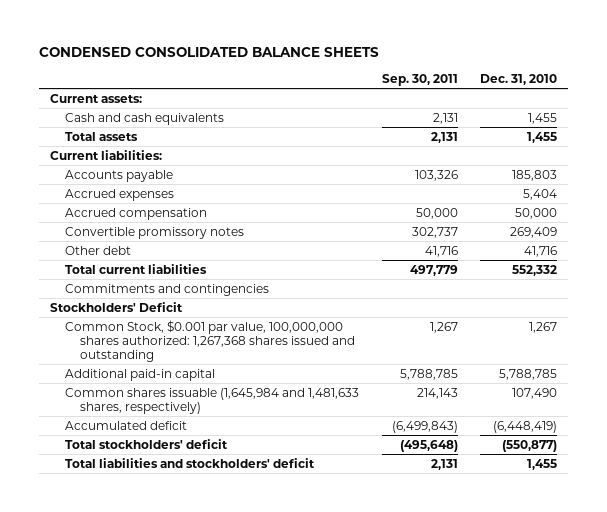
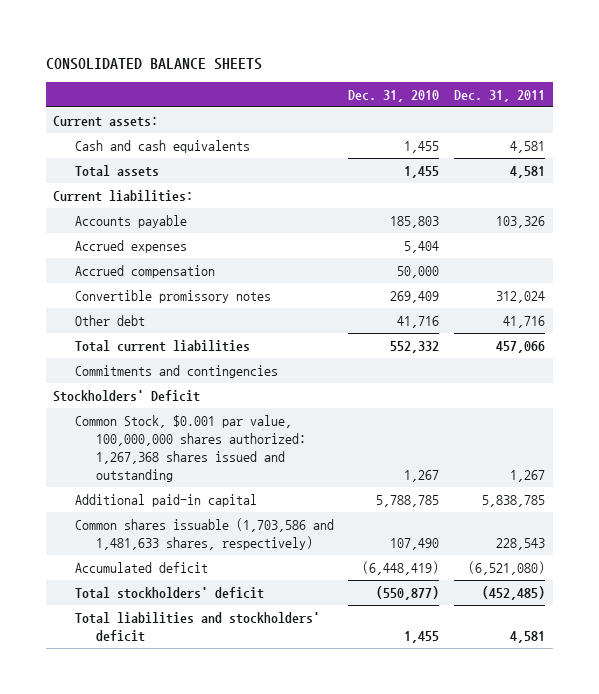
[38,47,379,58] CONDENSED CONSOLIDATED BALANCE SHEETS -> [46,57,263,70] CONSOLIDATED BALANCE SHEETS
[381,73,458,86] Sep. 30, 2011 -> none
none -> [454,89,546,102] Dec. 31, 2011
[65,387,360,414] Common shares issuable (1,645,984 and 1,481,633 shares, respectively) -> [74,517,334,550] Common shares issuable (1,703,586 and 1,481,633 shares, respectively)

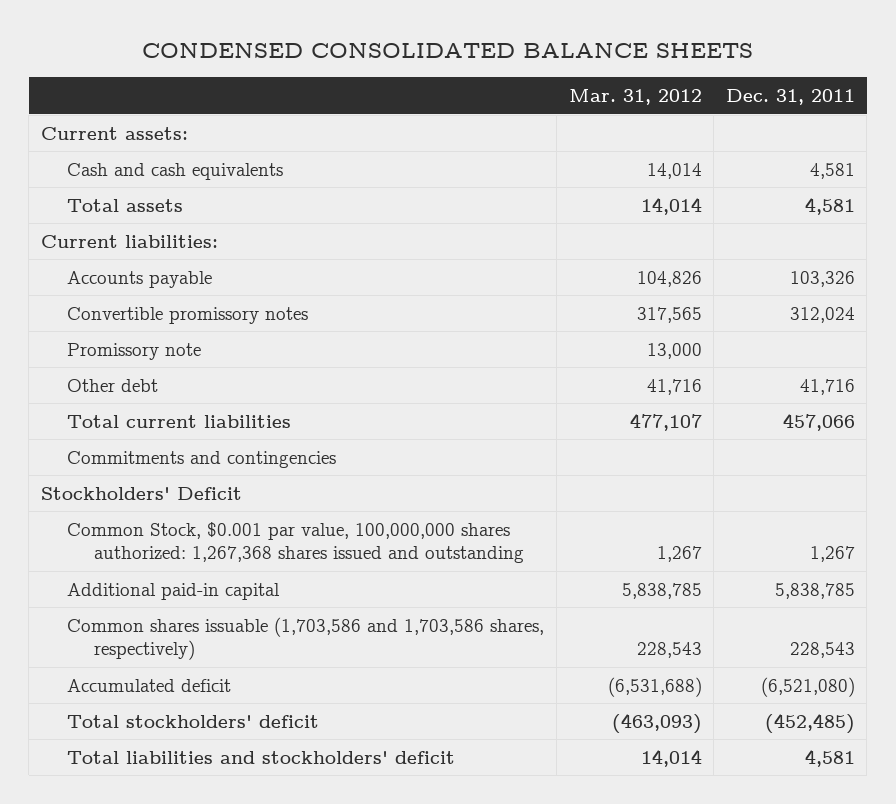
[46,57,263,70] CONSOLIDATED BALANCE SHEETS -> [141,43,753,59] CONDENSED CONSOLIDATED BALANCE SHEETS
[348,89,440,102] Dec. 31, 2010 -> none
none -> [568,88,702,105] Mar. 31, 2012
[74,239,187,253] Accrued expenses -> none
[74,264,215,278] Accrued compensation -> none
none -> [67,342,202,360] Promissory note
[74,517,334,550] Common shares issuable (1,703,586 and 1,481,633 shares, respectively) -> [67,616,545,660] Common shares issuable (1,703,586 and 1,703,586 shares, respectively)

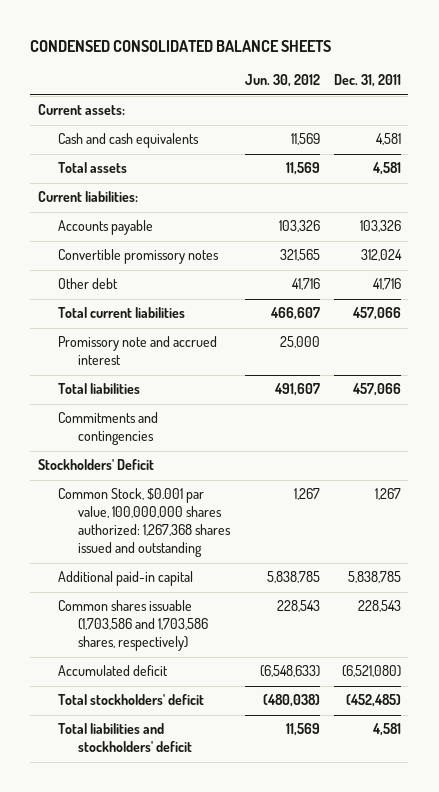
[568,88,702,105] Mar. 31, 2012 -> none
none -> [244,74,320,88] Jun. 30, 2012
[67,342,202,360] Promissory note -> none
none -> [57,336,217,366] Promissory note and accrued interest
none -> [57,383,140,395] Total liabilities

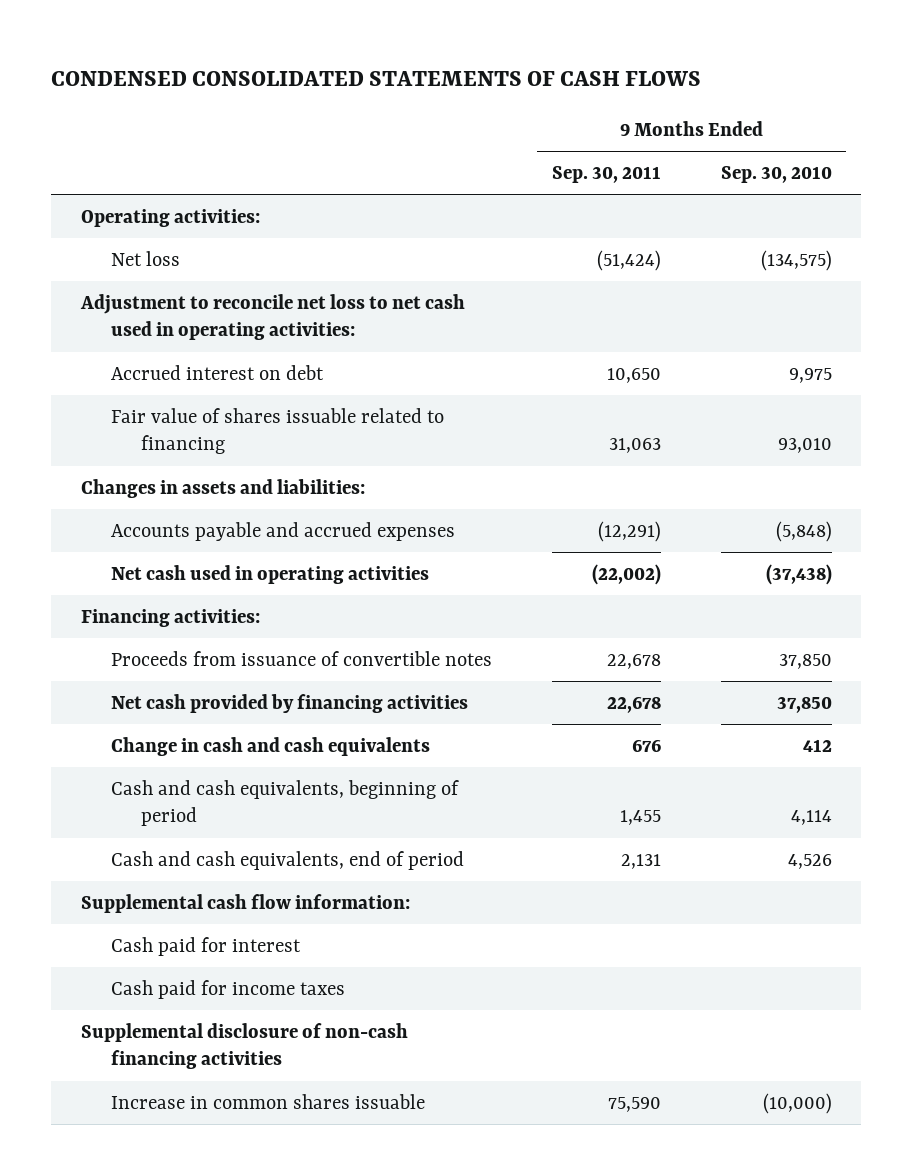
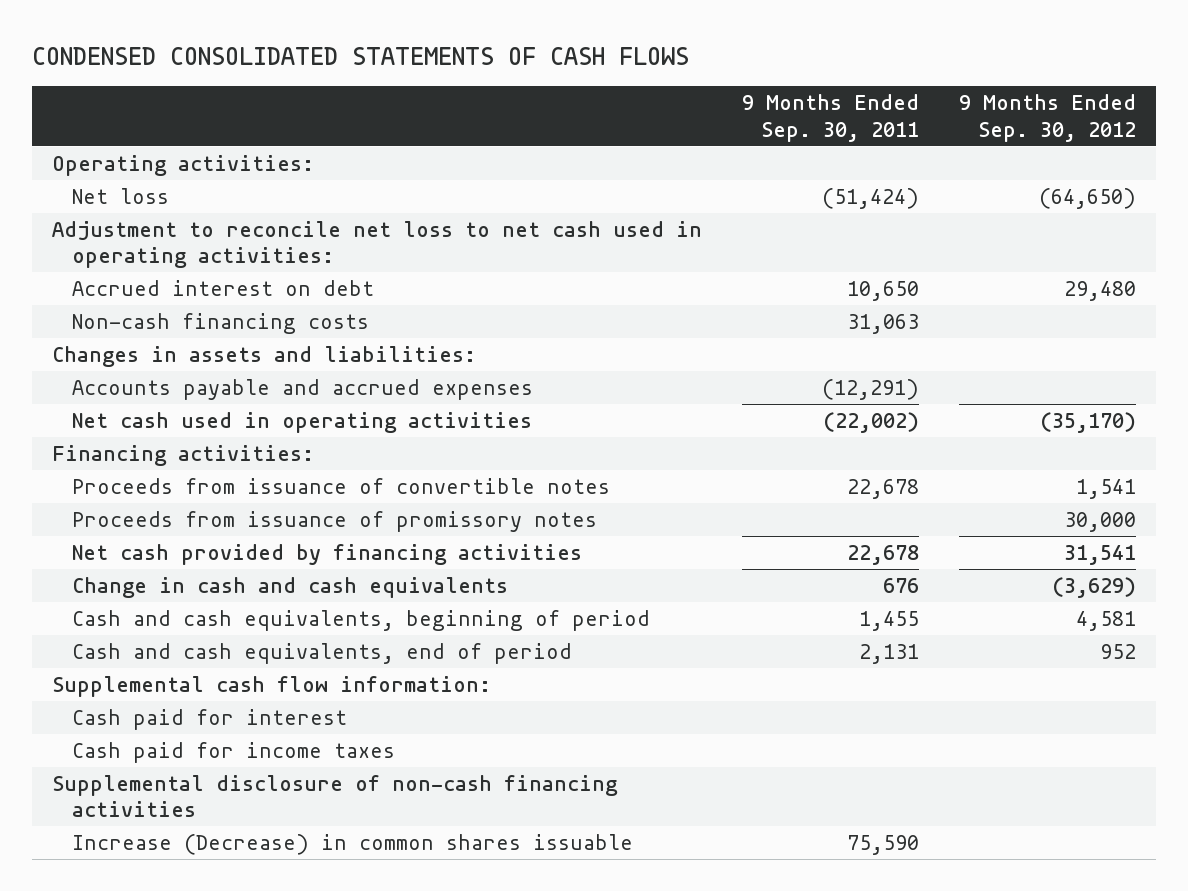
[720,165,832,183] Sep. 30, 2010 -> none
none -> [959,94,1137,142] 9 Months Ended Sep. 30, 2012
[111,407,445,455] Fair value of shares issuable related to financing -> [72,312,370,334] Non-cash financing costs
none -> [72,510,598,532] Proceeds from issuance of promissory notes
[111,1093,426,1109] Increase in common shares issuable -> [72,833,634,855] Increase (Decrease) in common shares issuable

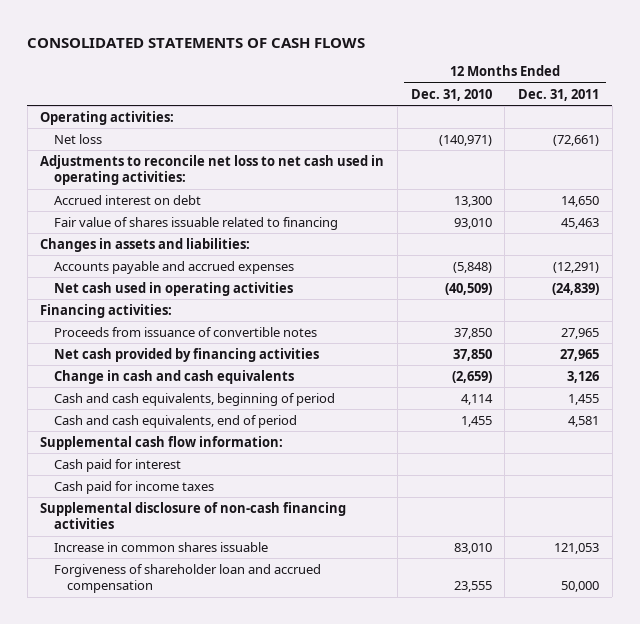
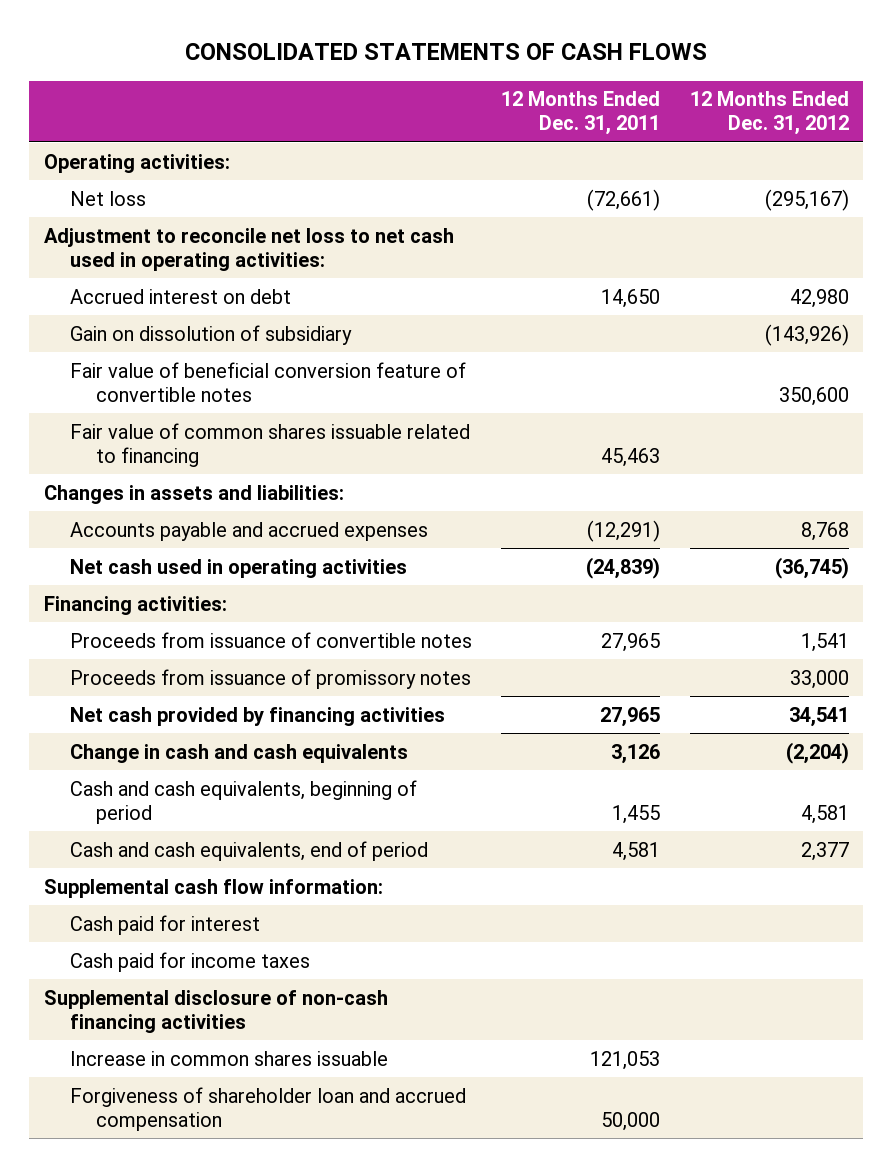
[410,88,492,101] Dec. 31, 2010 -> none
none -> [689,91,849,136] 12 Months Ended Dec. 31, 2012
[40,154,385,186] Adjustments to reconcile net loss to net cash used in operating activities: -> [43,227,454,271] Adjustment to reconcile net loss to net cash used in operating activities:
none -> [69,324,352,345] Gain on dissolution of subsidiary
none -> [69,361,466,402] Fair value of beneficial conversion feature of convertible notes
[53,216,338,230] Fair value of shares issuable related to financing -> [69,422,470,467] Fair value of common shares issuable related to financing
none -> [69,668,471,689] Proceeds from issuance of promissory notes

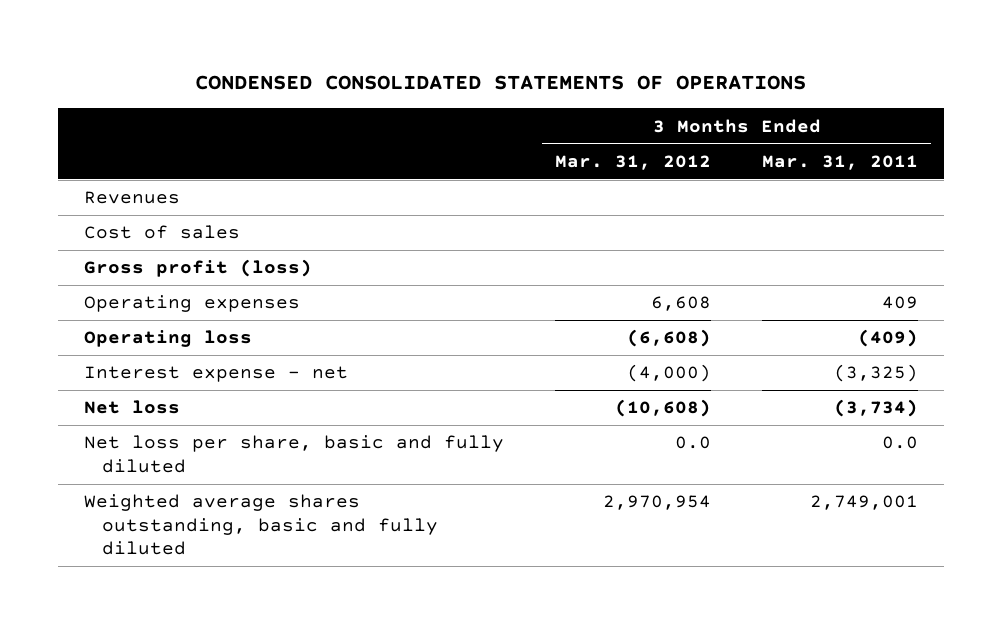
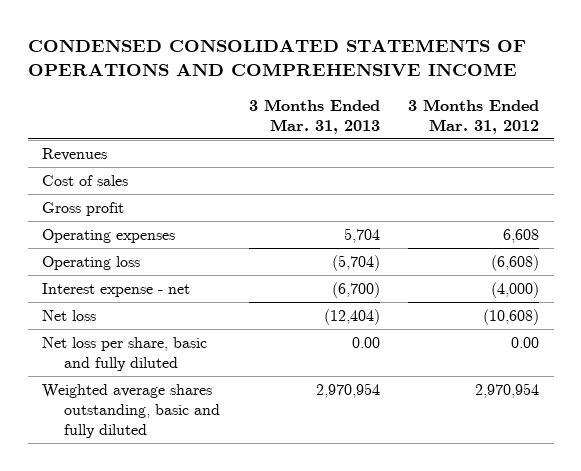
[194,74,806,90] CONDENSED CONSOLIDATED STATEMENTS OF OPERATIONS -> [27,38,526,77] CONDENSED CONSOLIDATED STATEMENTS OF OPERATIONS AND COMPREHENSIVE INCOME
[762,155,919,171] Mar. 31, 2011 -> none
none -> [248,98,380,134] 3 Months Ended Mar. 31, 2013
[83,259,312,278] Gross profit (loss) -> [41,201,124,216] Gross profit
[674,436,711,450] 0.0 -> [511,336,540,348] 0.00

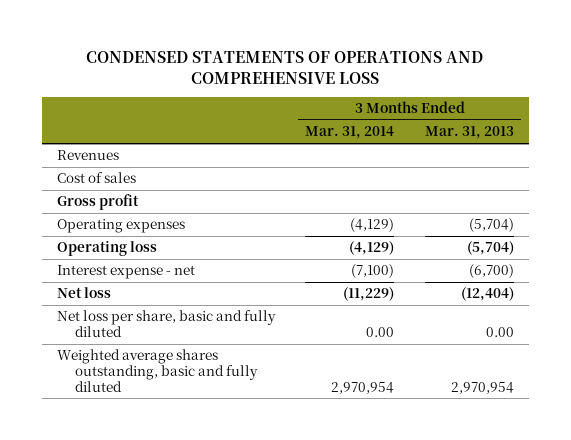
[27,38,526,77] CONDENSED CONSOLIDATED STATEMENTS OF OPERATIONS AND COMPREHENSIVE INCOME -> [86,50,484,84] CONDENSED STATEMENTS OF OPERATIONS AND COMPREHENSIVE LOSS
[408,98,540,134] 3 Months Ended Mar. 31, 2012 -> none
none -> [305,126,395,140] Mar. 31, 2014
[343,227,380,243] 5,704 -> [468,218,514,233] (5,704)

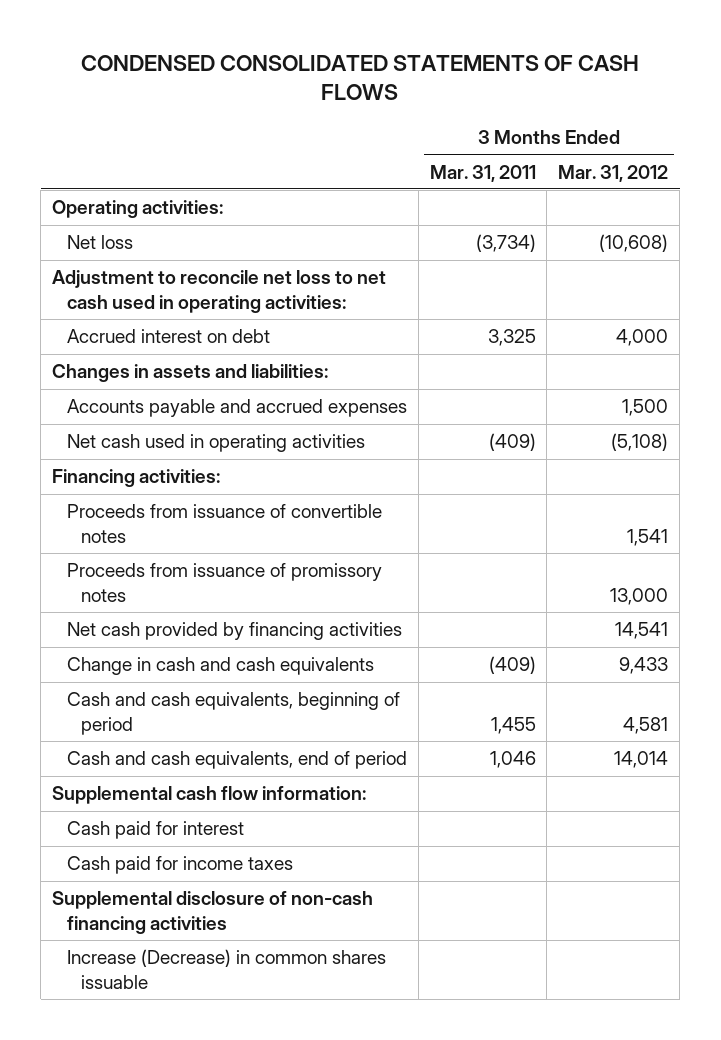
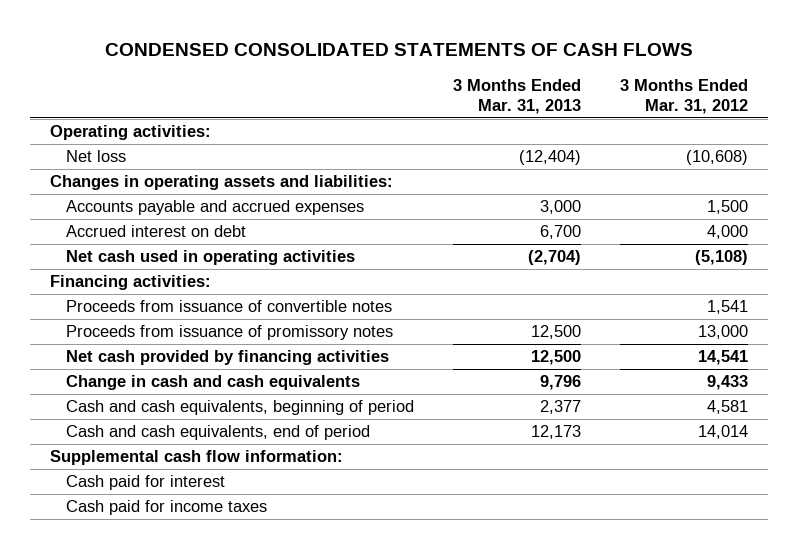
[429,164,536,182] Mar. 31, 2011 -> none
none -> [453,79,582,115] 3 Months Ended Mar. 31, 2013
[52,270,387,313] Adjustment to reconcile net loss to net cash used in operating activities: -> none
[52,364,329,383] Changes in assets and liabilities: -> [49,175,393,191] Changes in operating assets and liabilities:
[66,329,270,344] Accrued interest on debt -> [66,225,247,238] Accrued interest on debt
[52,891,374,934] Supplemental disclosure of non-cash financing activities -> none
[66,949,386,989] Increase (Decrease) in common shares issuable -> none

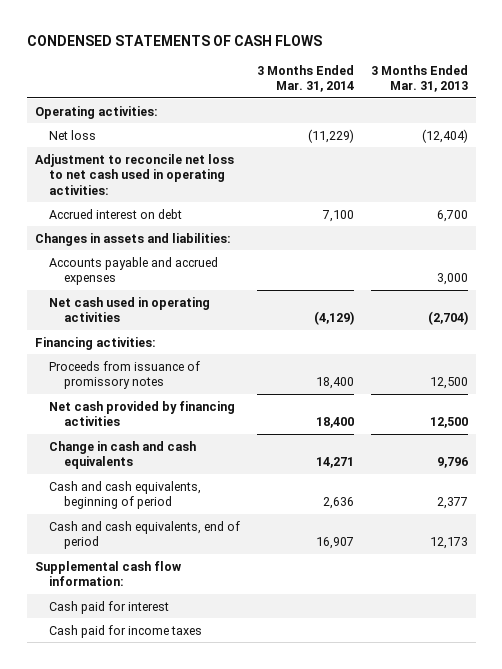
[105,43,694,57] CONDENSED CONSOLIDATED STATEMENTS OF CASH FLOWS -> [26,34,322,46] CONDENSED STATEMENTS OF CASH FLOWS
[620,79,749,115] 3 Months Ended Mar. 31, 2012 -> none
none -> [256,64,354,93] 3 Months Ended Mar. 31, 2014
[49,175,393,191] Changes in operating assets and liabilities: -> none
none -> [34,153,234,195] Adjustment to reconcile net loss to net cash used in operating activities:
none -> [34,232,231,246] Changes in assets and liabilities:
[66,200,365,216] Accounts payable and accrued expenses -> [49,256,219,286] Accounts payable and accrued expenses
[66,300,393,313] Proceeds from issuance of convertible notes -> none

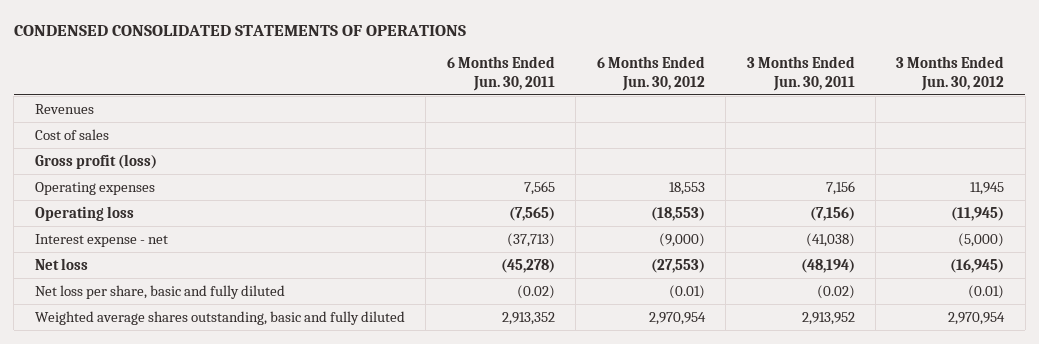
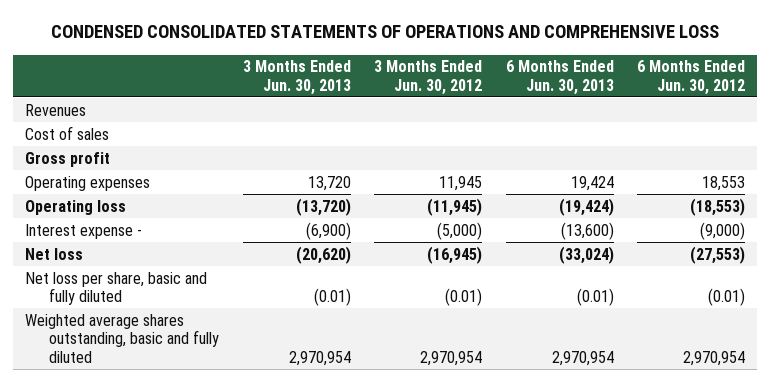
[13,25,466,37] CONDENSED CONSOLIDATED STATEMENTS OF OPERATIONS -> [51,25,720,39] CONDENSED CONSOLIDATED STATEMENTS OF OPERATIONS AND COMPREHENSIVE LOSS
[446,56,555,91] 6 Months Ended Jun. 30, 2011 -> none
[746,56,855,91] 3 Months Ended Jun. 30, 2011 -> none
none -> [242,60,351,95] 3 Months Ended Jun. 30, 2013
none -> [505,60,614,95] 6 Months Ended Jun. 30, 2013
[34,153,157,169] Gross profit (loss) -> [25,151,111,167] Gross profit
[34,233,168,247] Interest expense - net -> [25,223,143,239] Interest expense -

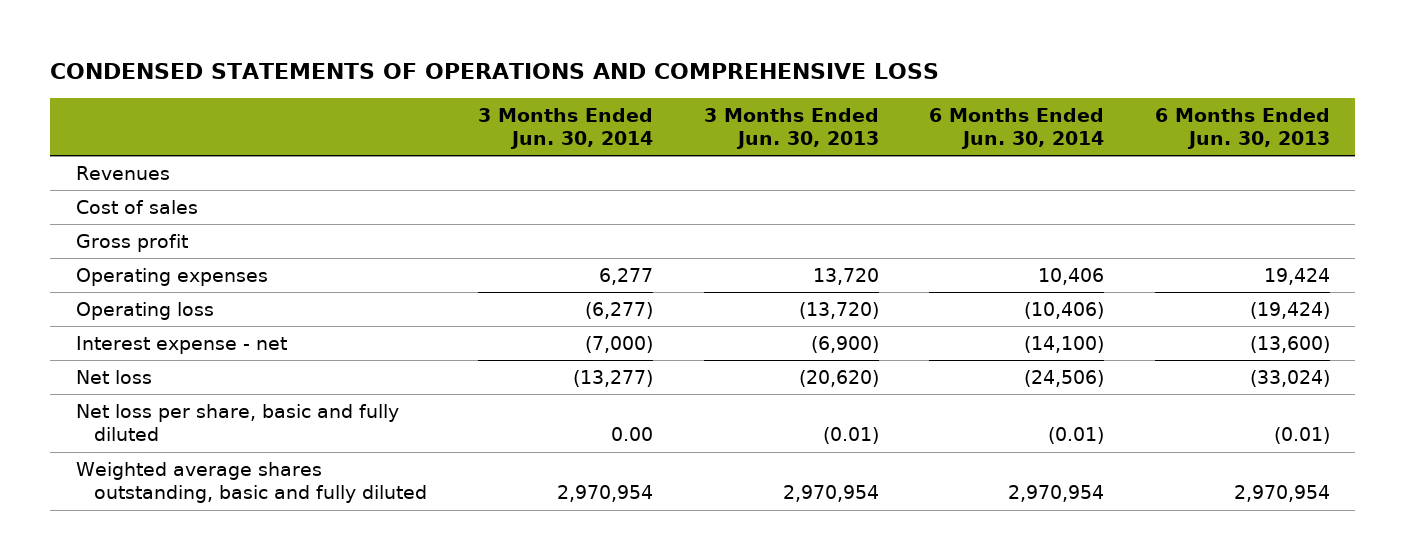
[51,25,720,39] CONDENSED CONSOLIDATED STATEMENTS OF OPERATIONS AND COMPREHENSIVE LOSS -> [50,63,940,80] CONDENSED STATEMENTS OF OPERATIONS AND COMPREHENSIVE LOSS
[374,60,483,95] 3 Months Ended Jun. 30, 2012 -> none
[637,60,746,95] 6 Months Ended Jun. 30, 2012 -> none
none -> [477,107,653,149] 3 Months Ended Jun. 30, 2014
none -> [929,107,1105,149] 6 Months Ended Jun. 30, 2014
[25,223,143,239] Interest expense - -> [75,335,287,354] Interest expense - net

